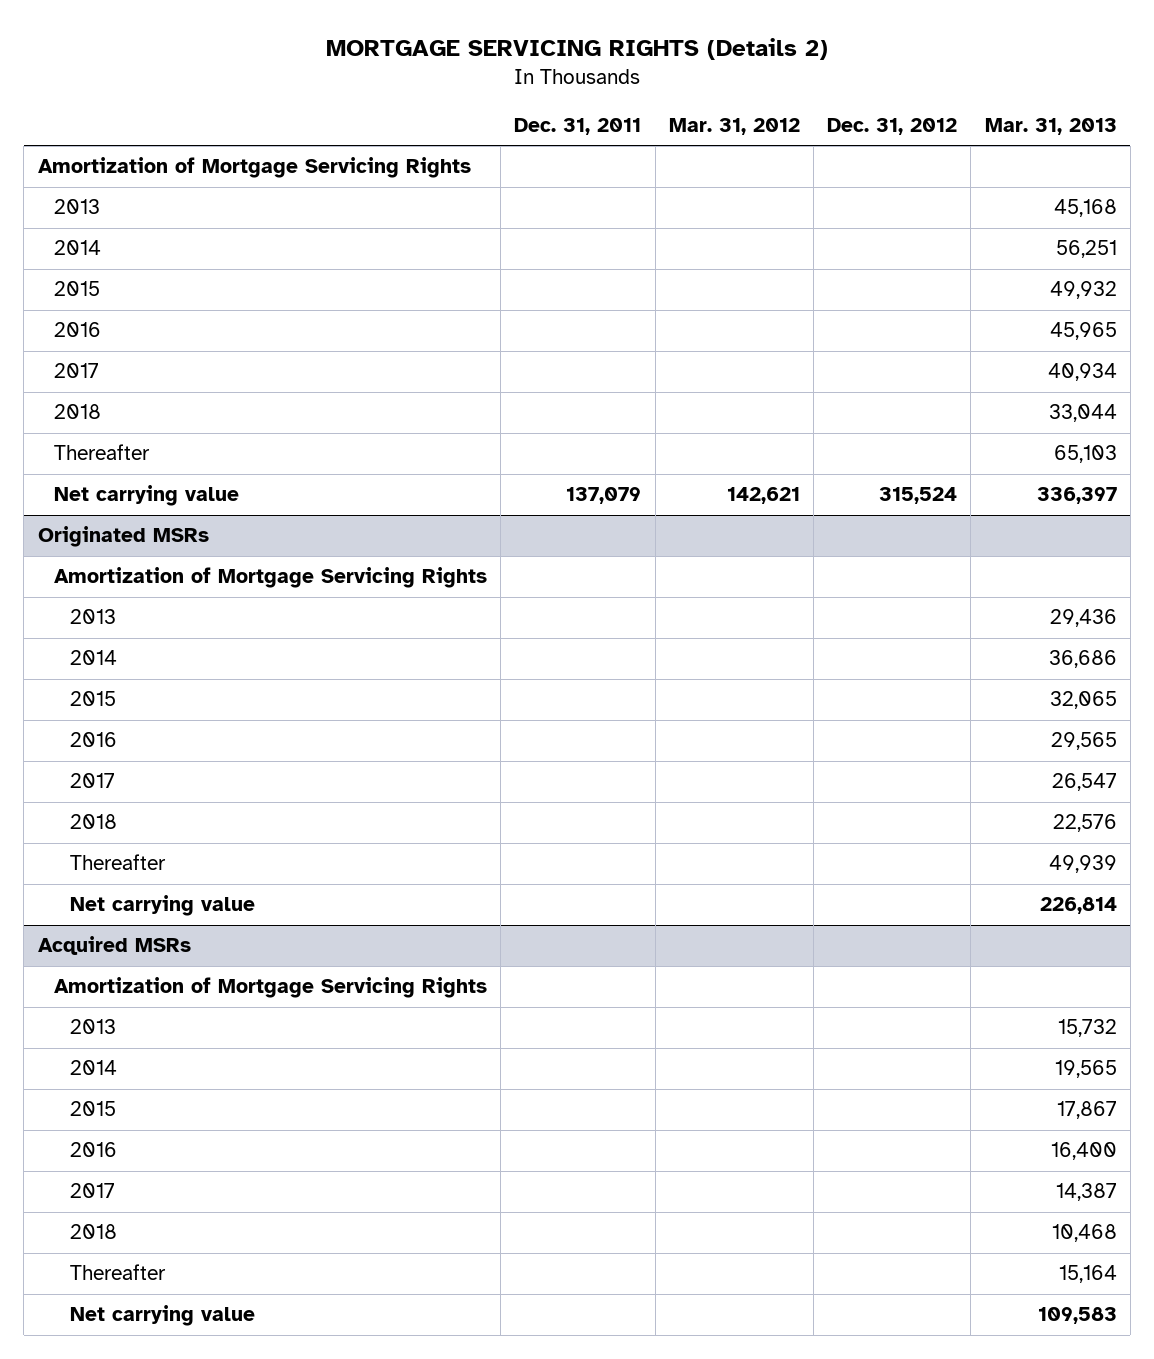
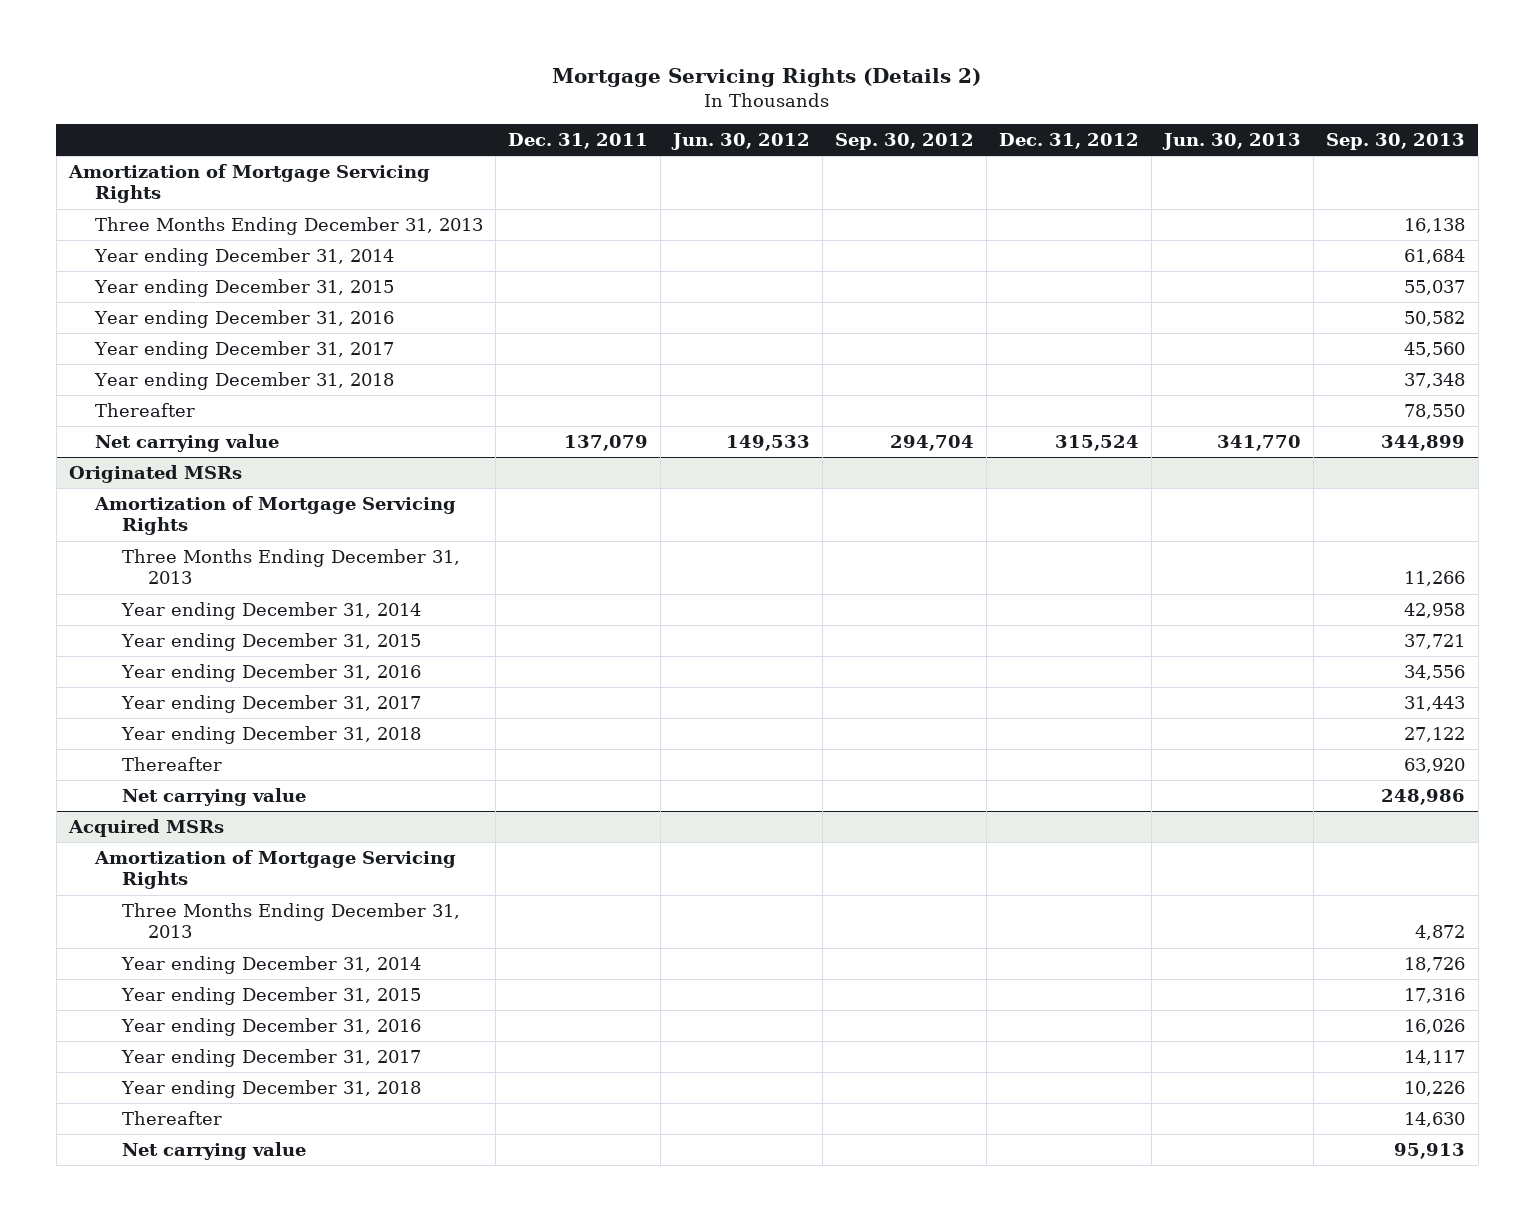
[326,37,829,60] MORTGAGE SERVICING RIGHTS (Details 2) -> [552,68,982,88] Mortgage Servicing Rights (Details 2)
[668,117,800,135] Mar. 31, 2012 -> none
[984,117,1117,135] Mar. 31, 2013 -> none
none -> [671,133,811,151] Jun. 30, 2012
none -> [835,133,975,151] Sep. 30, 2012
none -> [1162,133,1302,151] Jun. 30, 2013
none -> [1326,133,1466,151] Sep. 30, 2013
[53,199,100,215] 2013 -> [95,216,484,235] Three Months Ending December 31, 2013
[53,240,101,256] 2014 -> [94,247,395,266] Year ending December 31, 2014
[53,281,100,297] 2015 -> [94,278,395,297] Year ending December 31, 2015
[53,322,101,338] 2016 -> [94,309,395,328] Year ending December 31, 2016
[53,363,99,379] 2017 -> [94,340,395,359] Year ending December 31, 2017
[53,404,101,420] 2018 -> [94,371,395,390] Year ending December 31, 2018
[70,609,117,625] 2013 -> [121,548,460,585] Three Months Ending December 31, 2013
[70,650,118,666] 2014 -> [120,601,421,620] Year ending December 31, 2014
[70,691,117,707] 2015 -> [120,632,421,651] Year ending December 31, 2015
[70,732,118,748] 2016 -> [120,663,421,682] Year ending December 31, 2016
[70,773,116,789] 2017 -> [120,694,421,713] Year ending December 31, 2017
[70,814,118,830] 2018 -> [120,725,421,744] Year ending December 31, 2018
[70,1019,117,1035] 2013 -> [121,902,460,939] Three Months Ending December 31, 2013
[70,1060,118,1076] 2014 -> [120,955,421,974] Year ending December 31, 2014
[70,1101,117,1117] 2015 -> [120,986,421,1005] Year ending December 31, 2015
[70,1142,118,1158] 2016 -> [120,1017,421,1036] Year ending December 31, 2016
[70,1183,116,1199] 2017 -> [120,1048,421,1067] Year ending December 31, 2017
[70,1224,118,1240] 2018 -> [120,1079,421,1098] Year ending December 31, 2018

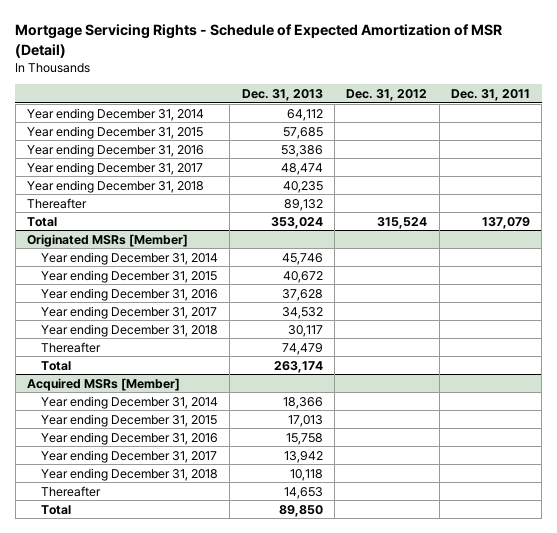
[552,68,982,88] Mortgage Servicing Rights (Details 2) -> [15,24,503,58] Mortgage Servicing Rights - Schedule of Expected Amortization of MSR (Detail)
[671,133,811,151] Jun. 30, 2012 -> none
[835,133,975,151] Sep. 30, 2012 -> none
[1162,133,1302,151] Jun. 30, 2013 -> none
[1326,133,1466,151] Sep. 30, 2013 -> none
none -> [241,88,323,101] Dec. 31, 2013
[67,163,430,204] Amortization of Mortgage Servicing Rights -> none
[95,216,484,235] Three Months Ending December 31, 2013 -> none
[94,495,457,536] Amortization of Mortgage Servicing Rights -> none
[121,548,460,585] Three Months Ending December 31, 2013 -> none
[95,433,280,452] Net carrying value -> [27,216,58,227] Total
[68,464,242,483] Originated MSRs -> [27,233,189,247] Originated MSRs [Member]
[94,849,457,890] Amortization of Mortgage Servicing Rights -> none
[121,902,460,939] Three Months Ending December 31, 2013 -> none
[121,787,306,806] Net carrying value -> [41,360,72,371] Total
[67,818,224,837] Acquired MSRs -> [27,377,181,391] Acquired MSRs [Member]
[121,1141,306,1160] Net carrying value -> [41,504,72,515] Total

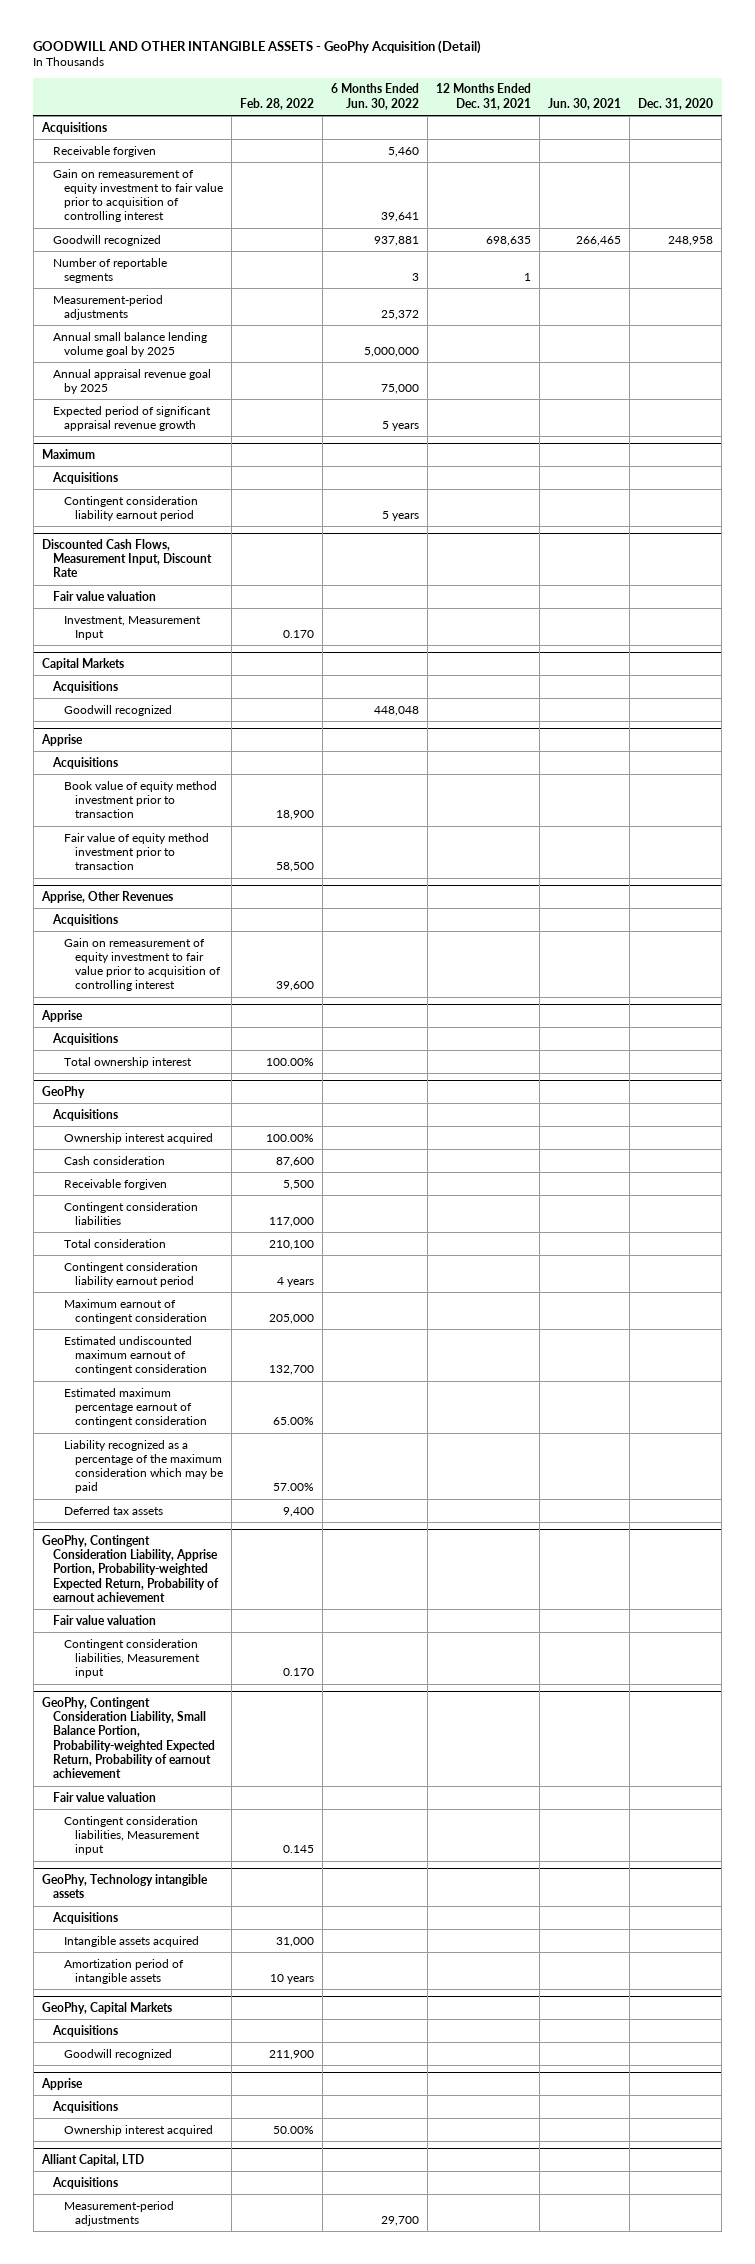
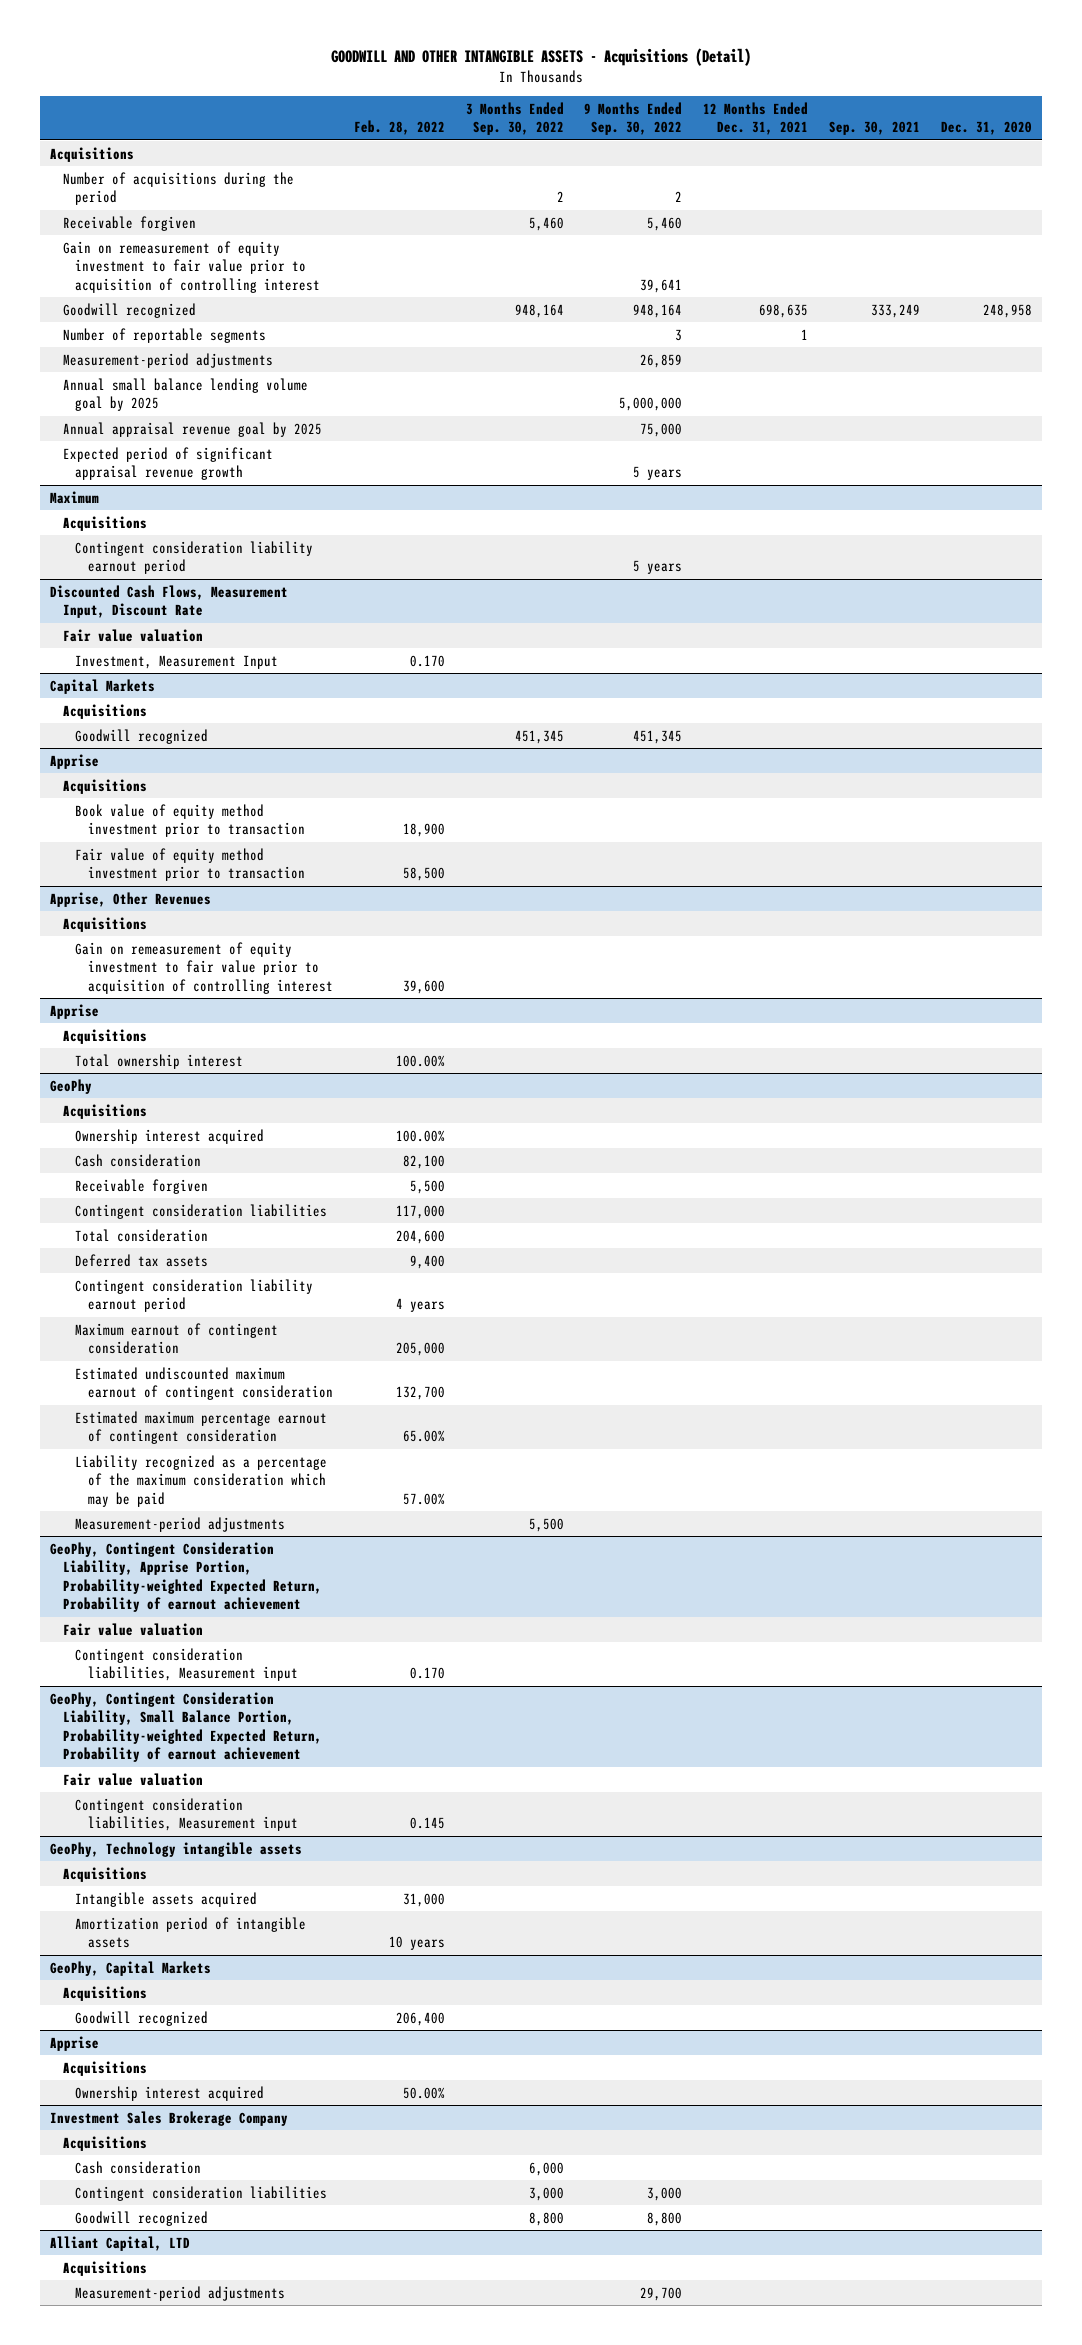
[33,39,482,54] GOODWILL AND OTHER INTANGIBLE ASSETS - GeoPhy Acquisition (Detail) -> [331,48,752,67] GOODWILL AND OTHER INTANGIBLE ASSETS - Acquisitions (Detail)
[330,83,419,110] 6 Months Ended Jun. 30, 2022 -> none
[548,97,622,110] Jun. 30, 2021 -> none
none -> [465,101,564,136] 3 Months Ended Sep. 30, 2022
none -> [584,101,683,136] 9 Months Ended Sep. 30, 2022
none -> [829,121,921,136] Sep. 30, 2021
none -> [62,171,294,206] Number of acquisitions during the period
[275,1156,314,1167] 87,600 -> [402,1154,445,1169] 82,100
[268,1239,314,1250] 210,100 -> [395,1229,445,1244] 204,600
[63,1505,163,1515] Deferred tax assets -> [75,1253,209,1267] Deferred tax assets
none -> [75,1516,286,1532] Measurement-period adjustments
[268,2049,314,2060] 211,900 -> [395,2011,445,2026] 206,400
none -> [50,2110,289,2126] Investment Sales Brokerage Company
none -> [62,2135,147,2151] Acquisitions
none -> [75,2160,202,2174] Cash consideration
none -> [75,2185,328,2201] Contingent consideration liabilities
none -> [75,2210,209,2226] Goodwill recognized

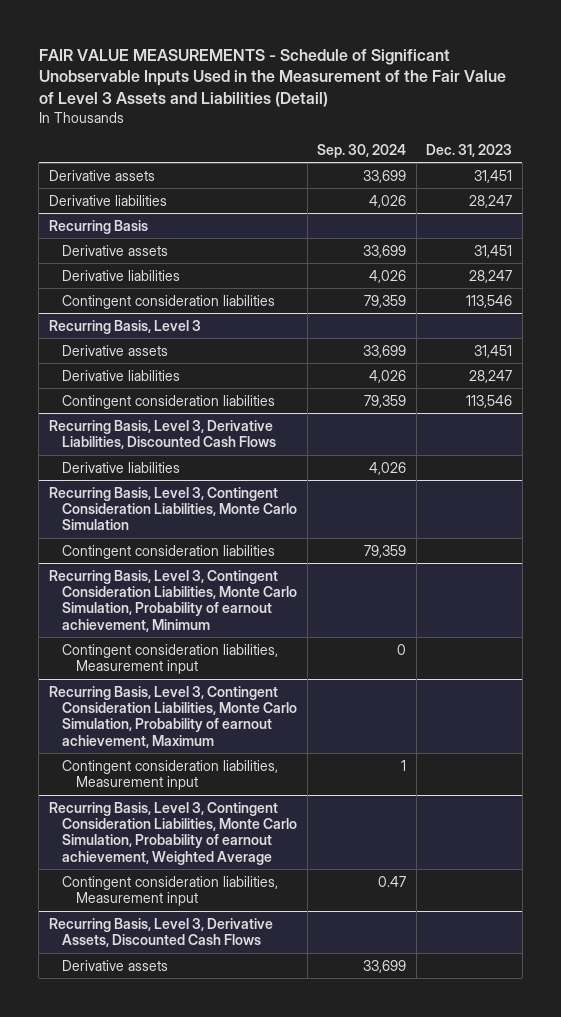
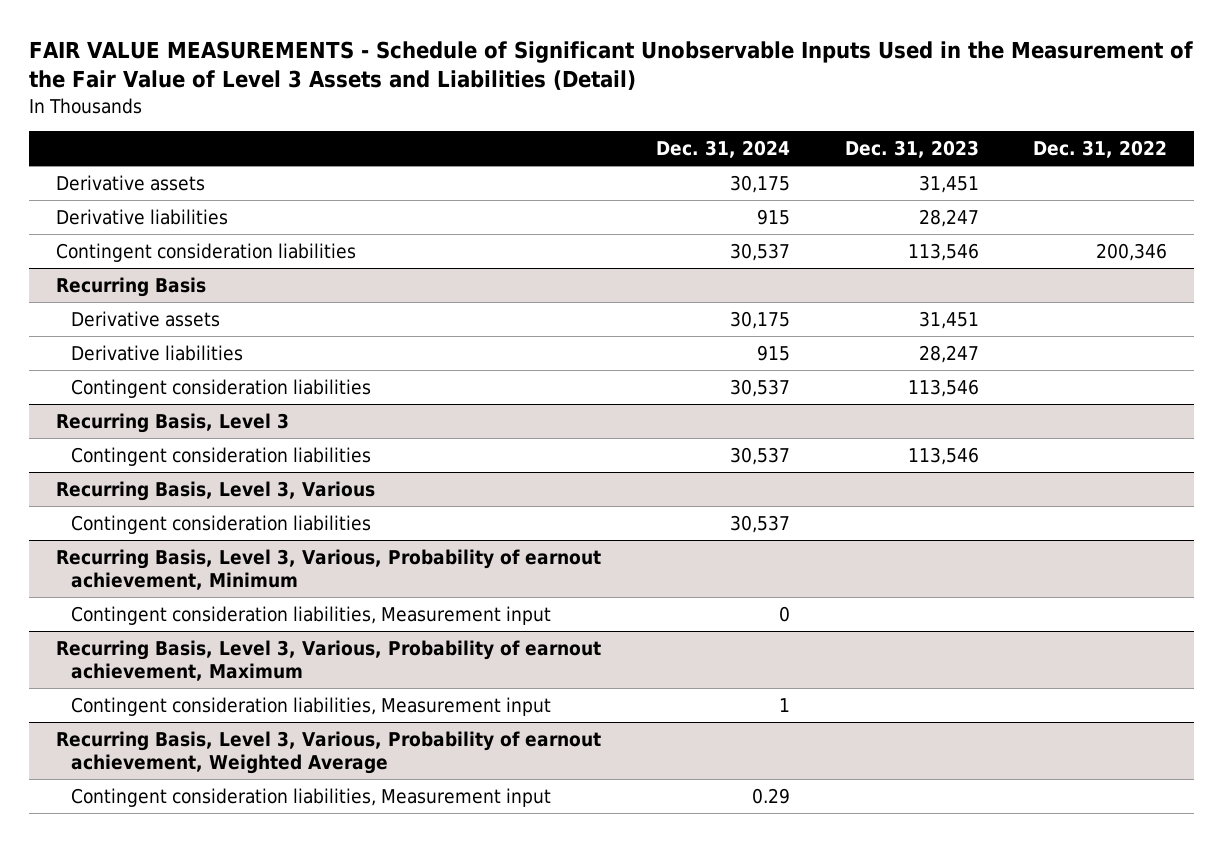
[317,143,407,158] Sep. 30, 2024 -> none
none -> [655,140,790,159] Dec. 31, 2024
none -> [1033,140,1168,159] Dec. 31, 2022
none -> [56,242,357,262] Contingent consideration liabilities
[62,344,169,356] Derivative assets -> none
[62,369,181,381] Derivative liabilities -> none
[48,419,277,450] Recurring Basis, Level 3, Derivative Liabilities, Discounted Cash Flows -> none
[62,461,181,473] Derivative liabilities -> none
[48,486,298,531] Recurring Basis, Level 3, Contingent Consideration Liabilities, Monte Carlo Simulation -> none
[62,544,276,559] Contingent consideration liabilities -> none
none -> [56,480,376,501] Recurring Basis, Level 3, Various
none -> [71,514,372,534] Contingent consideration liabilities
[48,569,298,632] Recurring Basis, Level 3, Contingent Consideration Liabilities, Monte Carlo Simulation, Probability of earnout achievement, Minimum -> [56,548,602,591] Recurring Basis, Level 3, Various, Probability of earnout achievement, Minimum
[48,685,298,748] Recurring Basis, Level 3, Contingent Consideration Liabilities, Monte Carlo Simulation, Probability of earnout achievement, Maximum -> [56,639,602,682] Recurring Basis, Level 3, Various, Probability of earnout achievement, Maximum
[48,801,298,865] Recurring Basis, Level 3, Contingent Consideration Liabilities, Monte Carlo Simulation, Probability of earnout achievement, Weighted Average -> [56,730,602,775] Recurring Basis, Level 3, Various, Probability of earnout achievement, Weighted Average
[48,917,273,948] Recurring Basis, Level 3, Derivative Assets, Discounted Cash Flows -> none
[62,959,169,971] Derivative assets -> none

